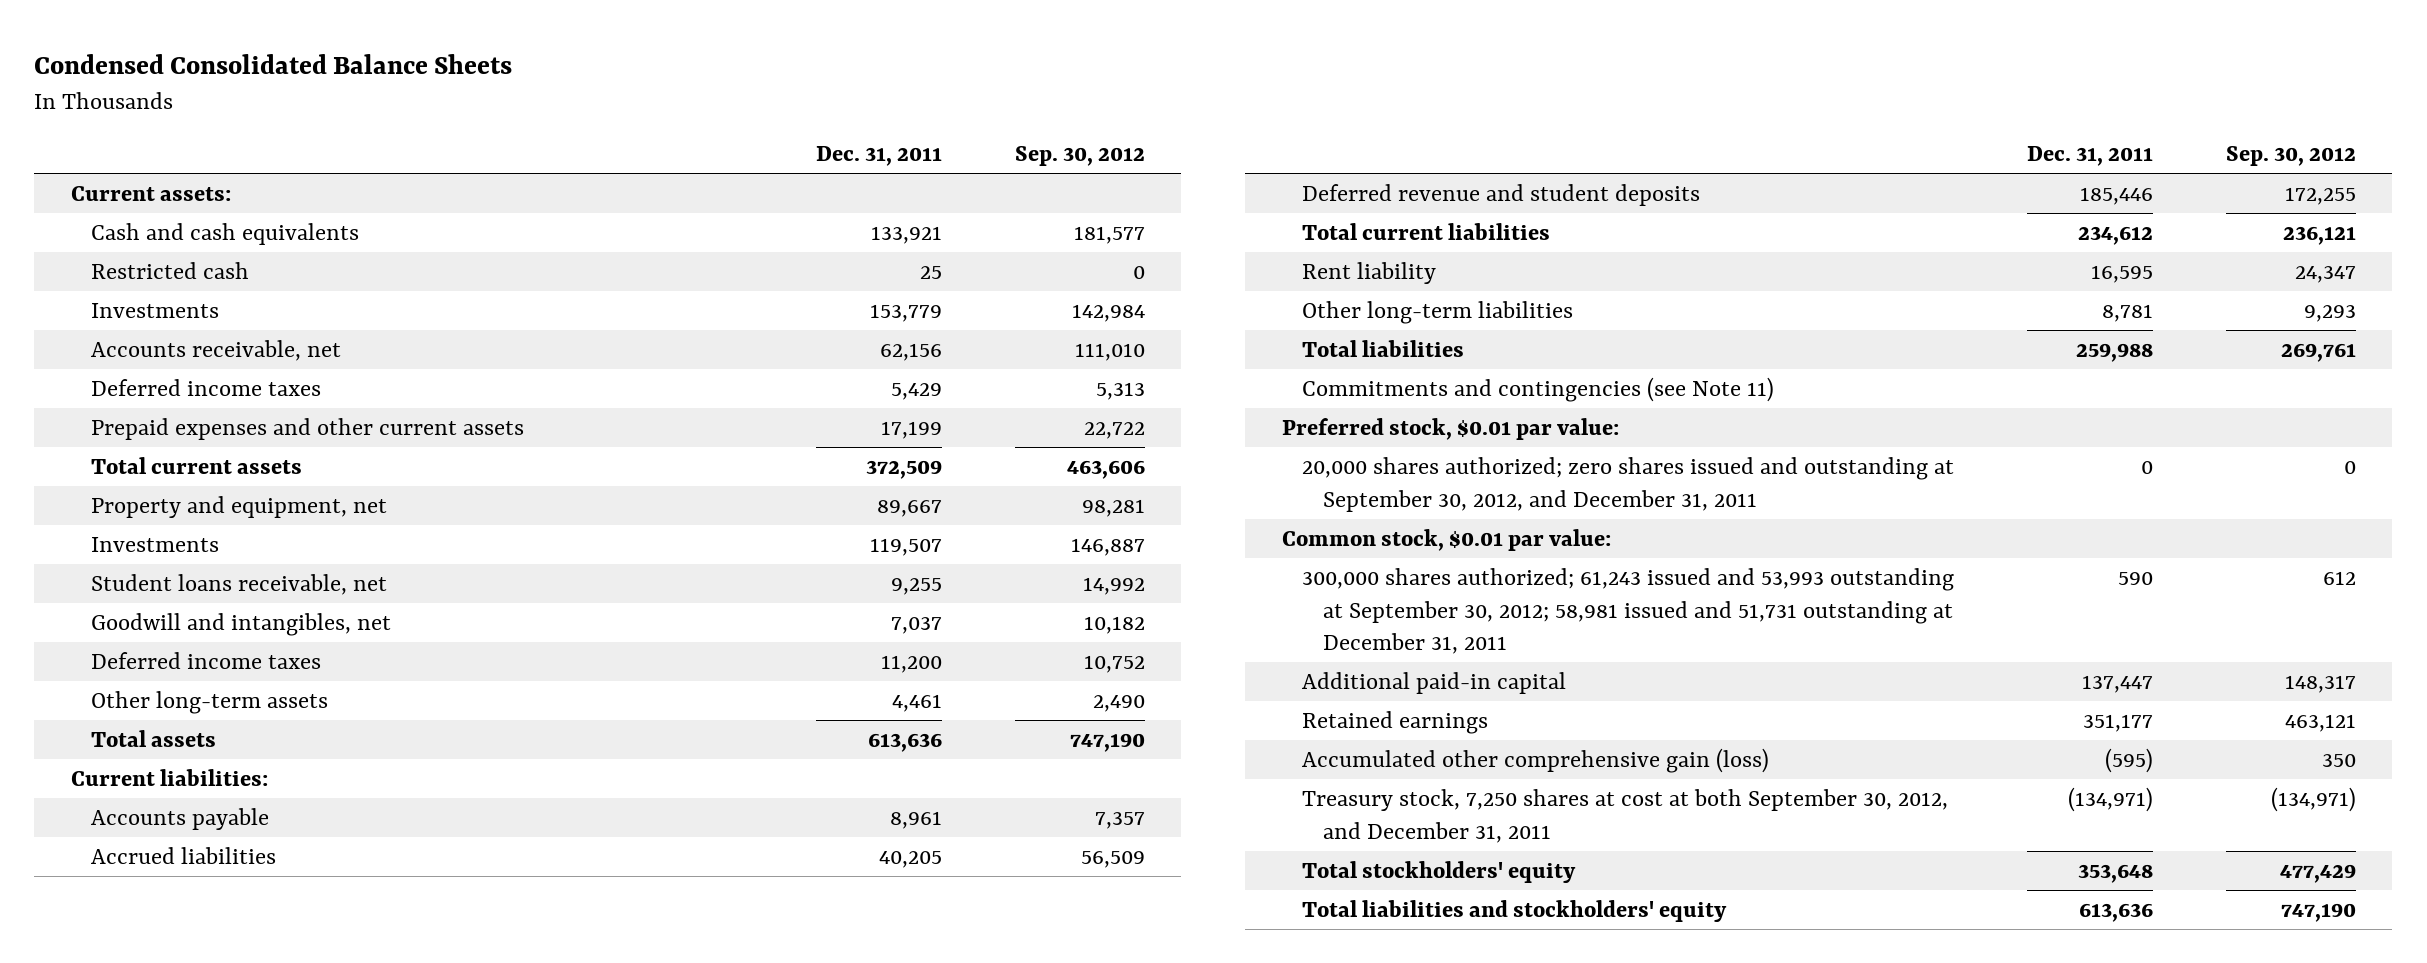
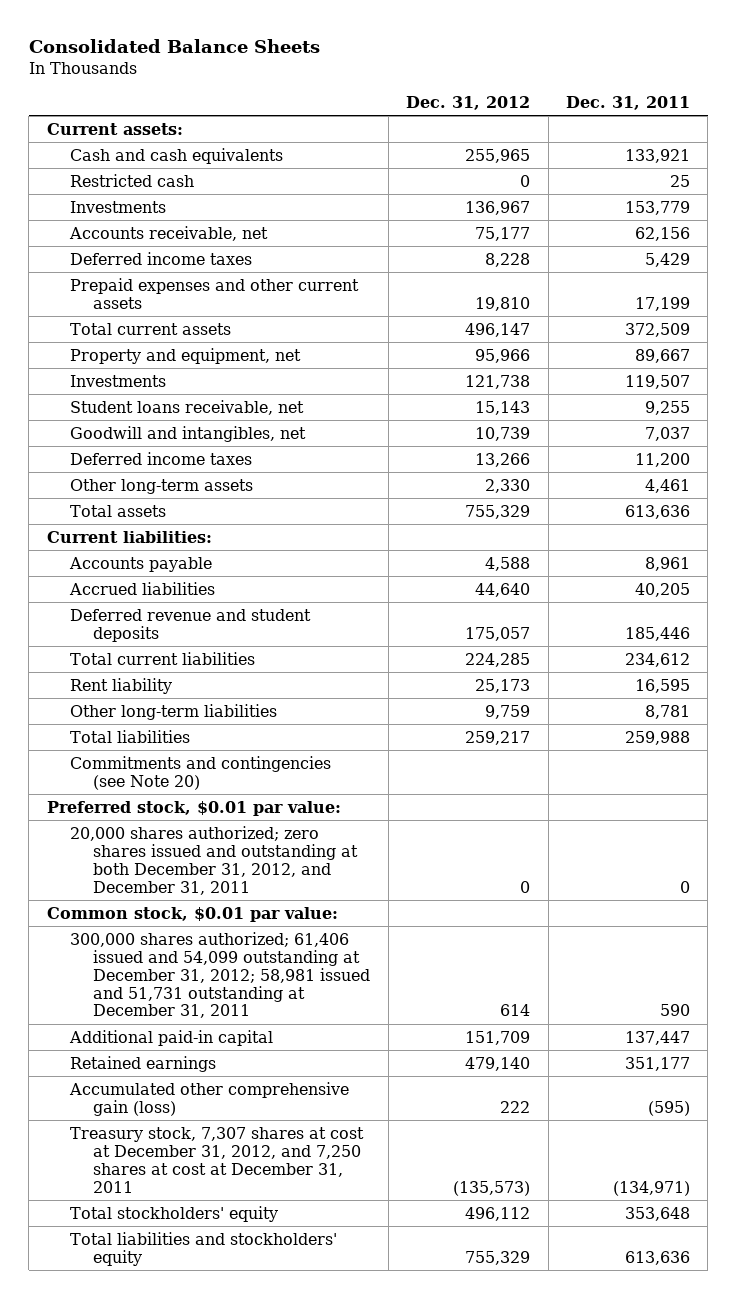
[34,54,513,75] Condensed Consolidated Balance Sheets -> [28,38,320,53] Consolidated Balance Sheets
[1014,146,1145,167] Sep. 30, 2012 -> none
none -> [406,95,531,110] Dec. 31, 2012
[1302,376,1775,402] Commitments and contingencies (see Note 11) -> [70,755,332,790] Commitments and contingencies (see Note 20)
[1302,456,1955,512] 20,000 shares authorized; zero shares issued and outstanding at September 30, 2012, and December 31, 2011 -> [70,825,359,895] 20,000 shares authorized; zero shares issued and outstanding at both December 31, 2012, and December 31, 2011
[1302,567,1955,655] 300,000 shares authorized; 61,243 issued and 53,993 outstanding at September 30, 2012; 58,981 issued and 51,731 outstanding at December 31, 2011 -> [70,931,371,1019] 300,000 shares authorized; 61,406 issued and 54,099 outstanding at December 31, 2012; 58,981 issued and 51,731 outstanding at December 31, 2011
[1302,788,1949,843] Treasury stock, 7,250 shares at cost at both September 30, 2012, and December 31, 2011 -> [70,1126,365,1193] Treasury stock, 7,307 shares at cost at December 31, 2012, and 7,250 shares at cost at December 31, 2011

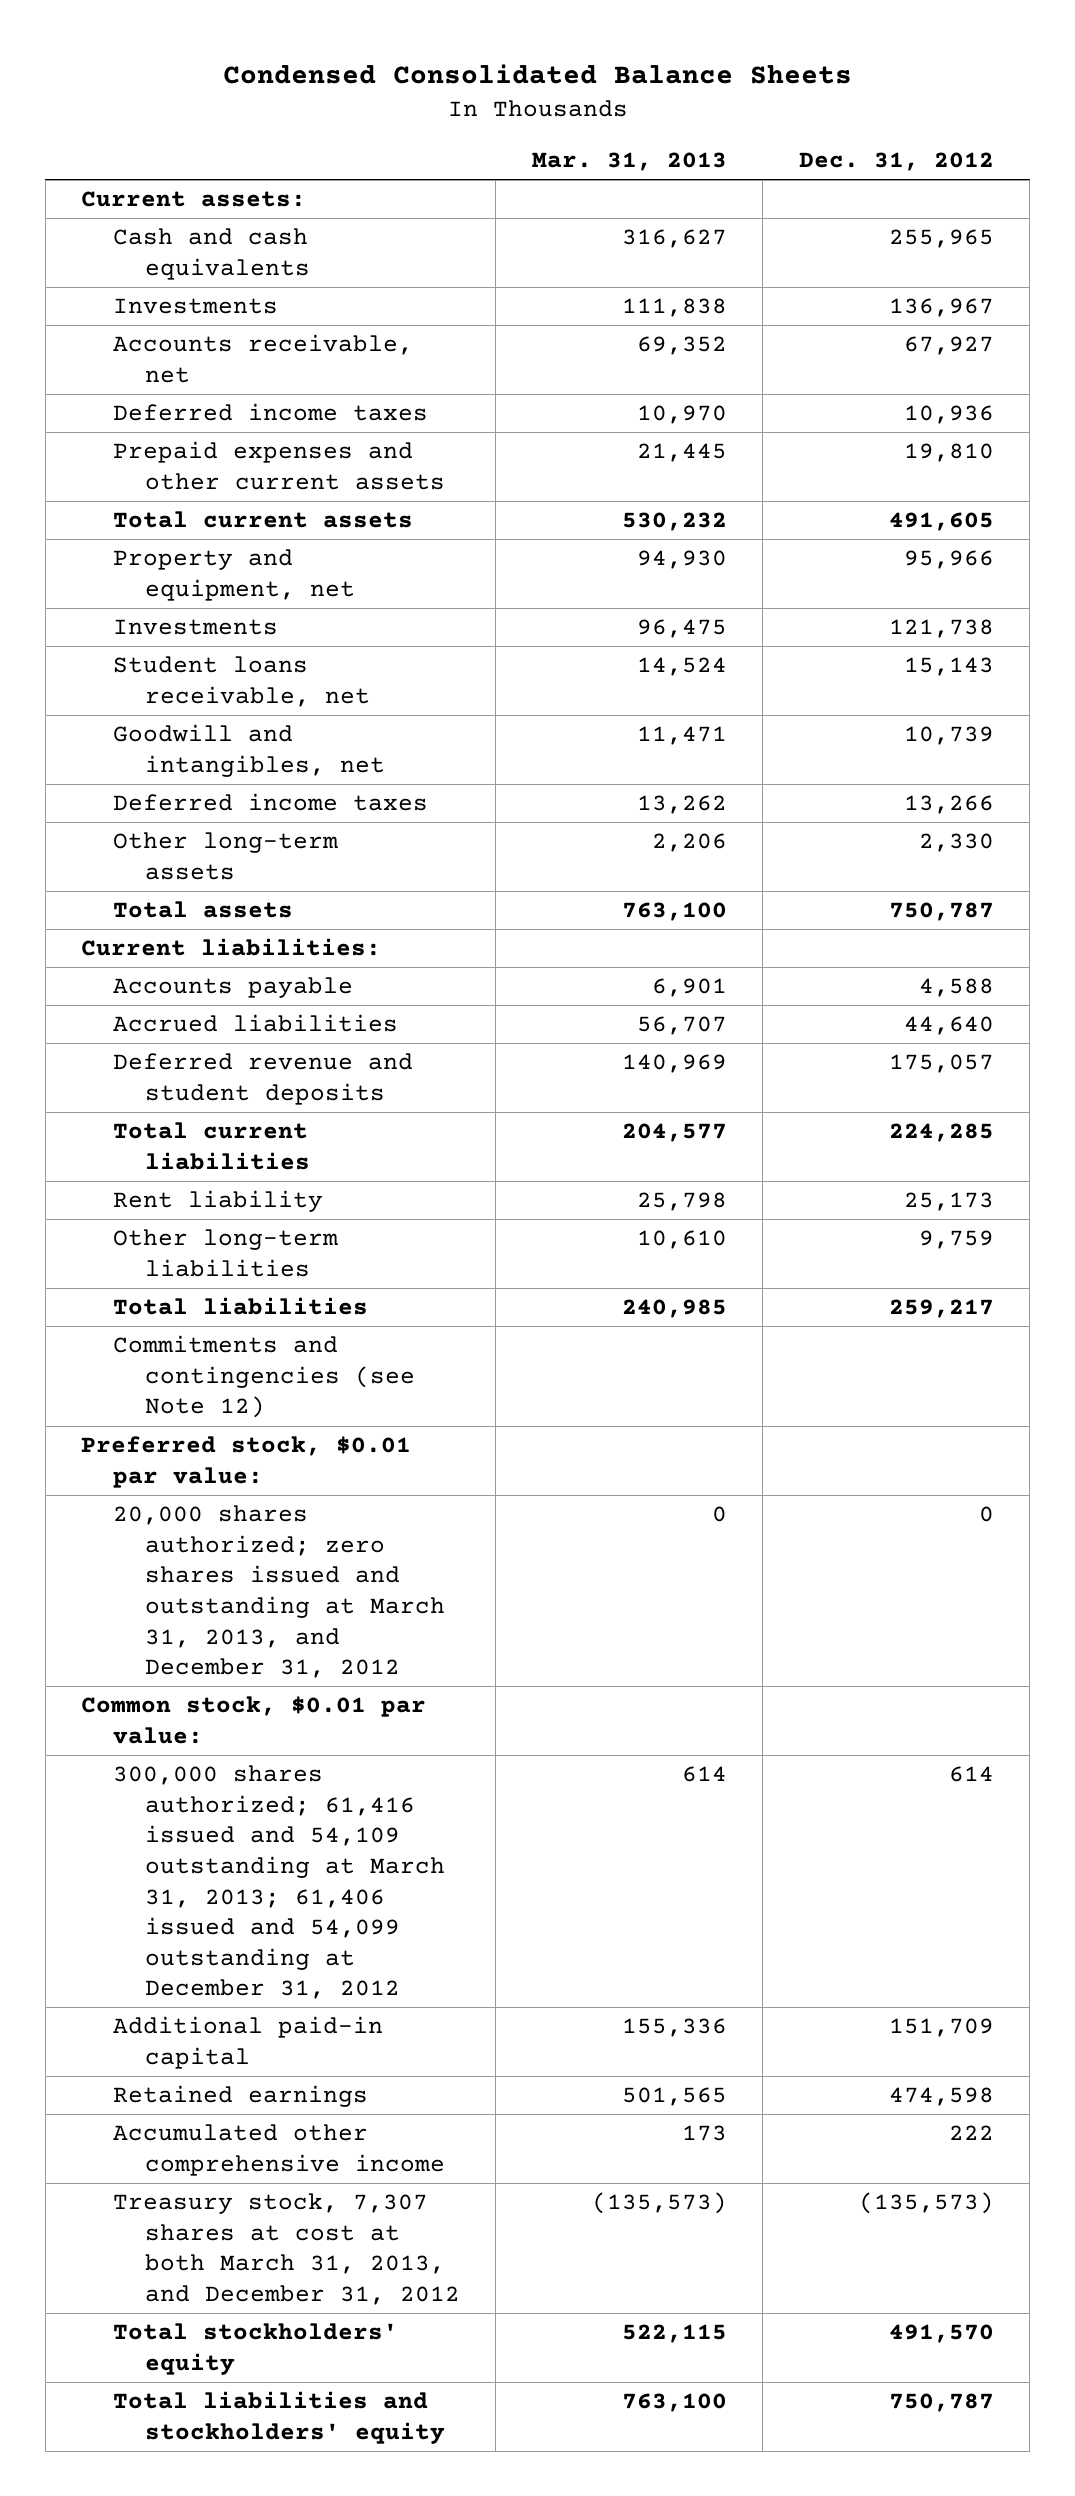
[28,38,320,53] Consolidated Balance Sheets -> [222,64,852,85] Condensed Consolidated Balance Sheets
[566,95,691,110] Dec. 31, 2011 -> none
none -> [531,152,727,172] Mar. 31, 2013
[70,173,195,187] Restricted cash -> none
[475,226,531,241] 75,177 -> [903,336,994,356] 67,927
[485,252,531,267] 8,228 -> [903,405,994,425] 10,936
[465,322,531,337] 496,147 -> [888,512,994,532] 491,605
[465,504,531,519] 755,329 -> [888,902,994,922] 750,787
[70,755,332,790] Commitments and contingencies (see Note 20) -> [113,1335,415,1419] Commitments and contingencies (see Note 12)
[70,825,359,895] 20,000 shares authorized; zero shares issued and outstanding at both December 31, 2012, and December 31, 2011 -> [113,1505,445,1679] 20,000 shares authorized; zero shares issued and outstanding at March 31, 2013, and December 31, 2012
[70,931,371,1019] 300,000 shares authorized; 61,406 issued and 54,099 outstanding at December 31, 2012; 58,981 issued and 51,731 outstanding at December 31, 2011 -> [113,1765,445,2000] 300,000 shares authorized; 61,416 issued and 54,109 outstanding at March 31, 2013; 61,406 issued and 54,099 outstanding at December 31, 2012
[465,1056,531,1071] 479,140 -> [888,2087,994,2107] 474,598
[69,1081,350,1116] Accumulated other comprehensive gain (loss) -> [113,2124,445,2176] Accumulated other comprehensive income
[70,1126,365,1193] Treasury stock, 7,307 shares at cost at December 31, 2012, and 7,250 shares at cost at December 31, 2011 -> [113,2193,460,2305] Treasury stock, 7,307 shares at cost at both March 31, 2013, and December 31, 2012
[465,1206,531,1221] 496,112 -> [888,2324,994,2344] 491,570
[465,1250,531,1265] 755,329 -> [888,2393,994,2413] 750,787

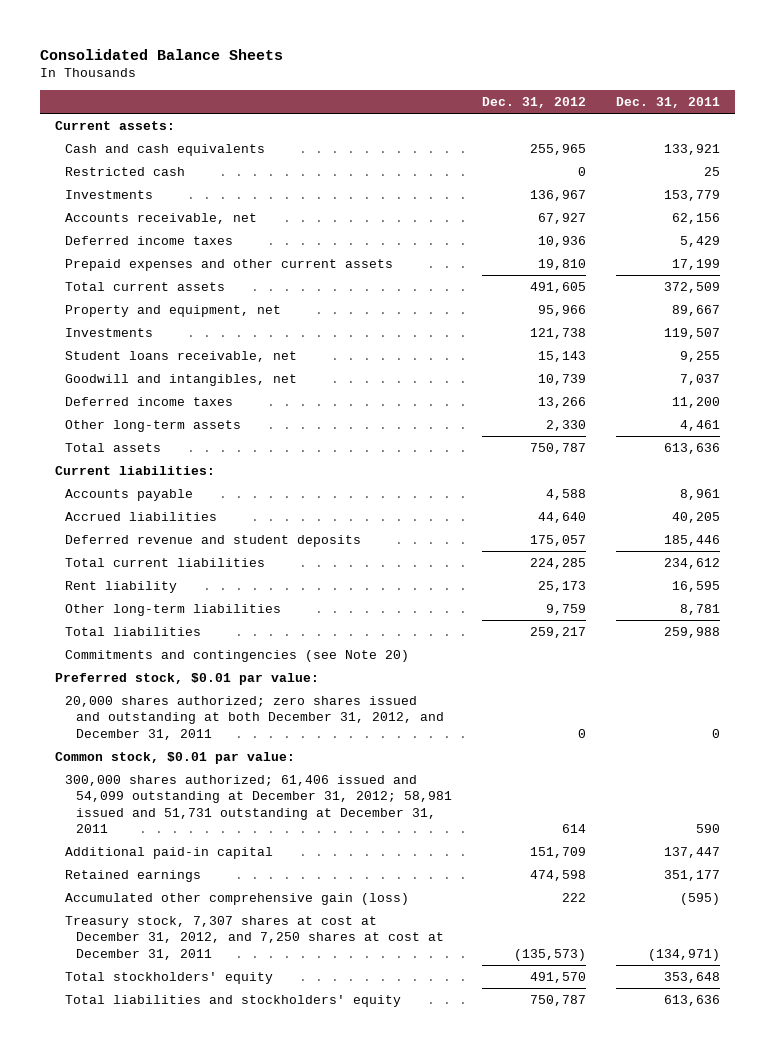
[222,64,852,85] Condensed Consolidated Balance Sheets -> [39,48,283,60] Consolidated Balance Sheets
[531,152,727,172] Mar. 31, 2013 -> none
none -> [616,97,721,109] Dec. 31, 2011
none -> [65,166,186,176] Restricted cash
[113,1335,415,1419] Commitments and contingencies (see Note 12) -> [65,649,410,662] Commitments and contingencies (see Note 20)
[113,1505,445,1679] 20,000 shares authorized; zero shares issued and outstanding at March 31, 2013, and December 31, 2012 -> [65,695,445,740] 20,000 shares authorized; zero shares issued and outstanding at both December 31, 2012, and December 31, 2011
[113,1765,445,2000] 300,000 shares authorized; 61,416 issued and 54,109 outstanding at March 31, 2013; 61,406 issued and 54,099 outstanding at December 31, 2012 -> [65,774,453,833] 300,000 shares authorized; 61,406 issued and 54,099 outstanding at December 31, 2012; 58,981 issued and 51,731 outstanding at December 31, 2011
[113,2124,445,2176] Accumulated other comprehensive income -> [65,892,410,905] Accumulated other comprehensive gain (loss)
[113,2193,460,2305] Treasury stock, 7,307 shares at cost at both March 31, 2013, and December 31, 2012 -> [65,915,445,960] Treasury stock, 7,307 shares at cost at December 31, 2012, and 7,250 shares at cost at December 31, 2011

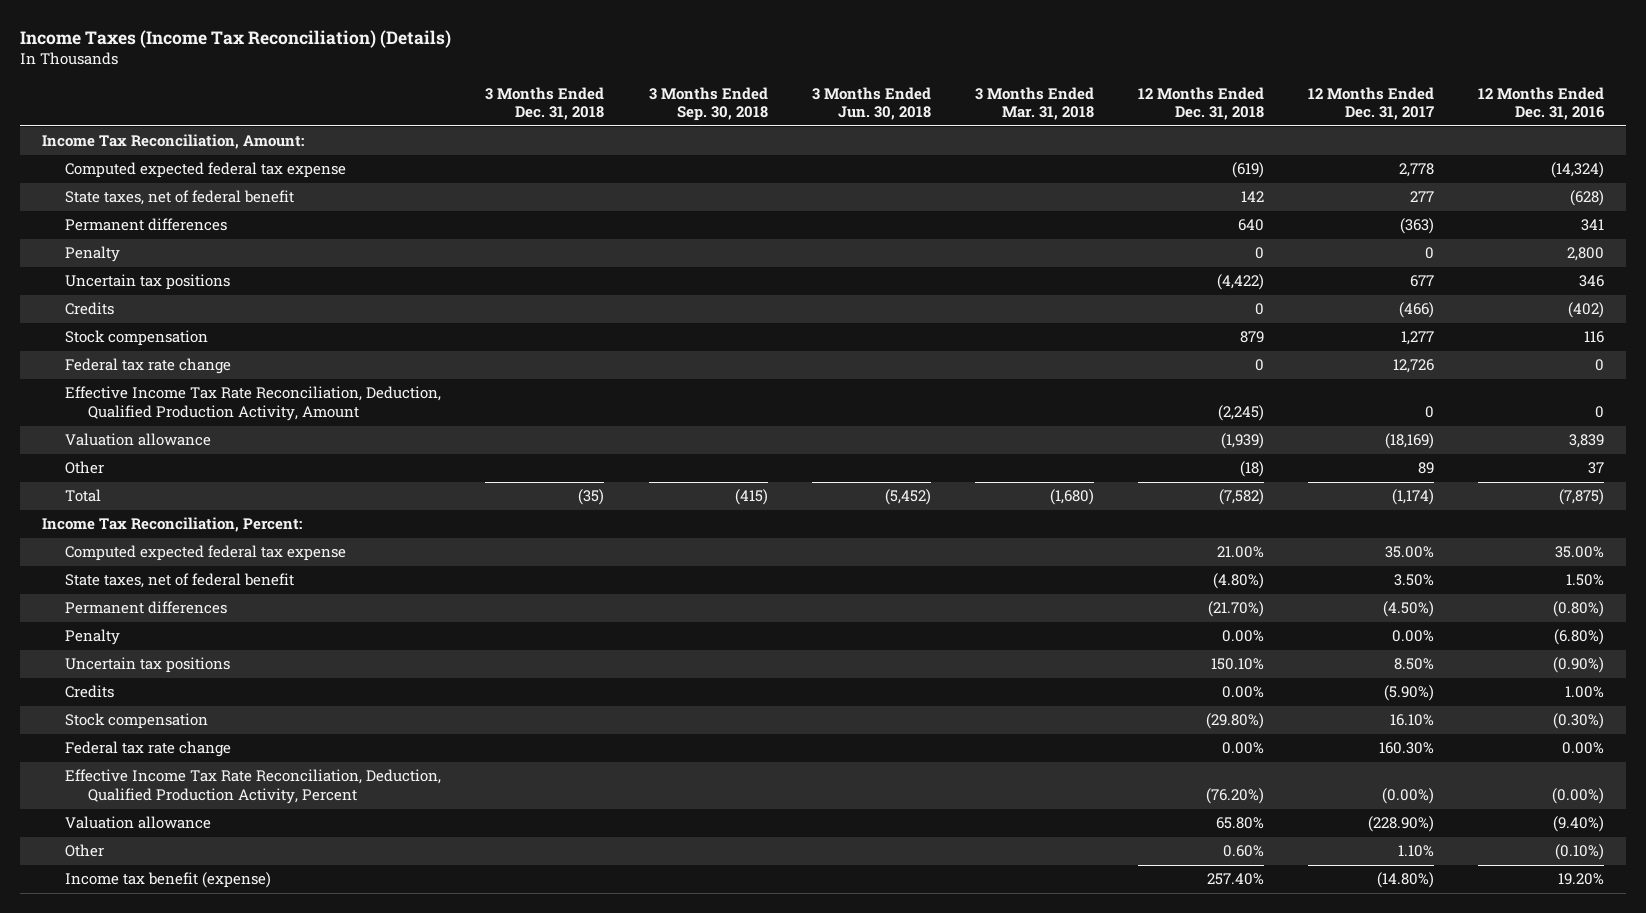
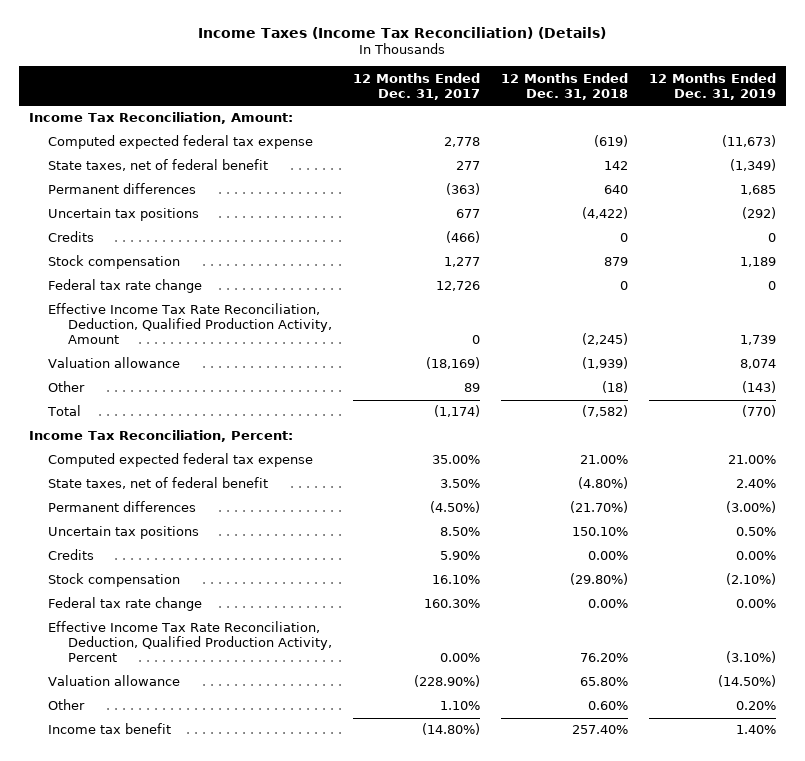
[485,86,605,121] 3 Months Ended Dec. 31, 2018 -> none
[648,86,768,122] 3 Months Ended Sep. 30, 2018 -> none
[811,86,931,121] 3 Months Ended Jun. 30, 2018 -> none
[974,86,1094,121] 3 Months Ended Mar. 31, 2018 -> none
[1478,86,1606,121] 12 Months Ended Dec. 31, 2016 -> none
none -> [648,72,776,100] 12 Months Ended Dec. 31, 2019
[65,246,121,263] Penalty -> none
[65,629,121,646] Penalty -> none
[1384,685,1435,702] (5.90%) -> [439,551,480,561] 5.90%
[1205,788,1264,805] (76.20%) -> [579,653,628,663] 76.20%
[1382,788,1435,805] (0.00%) -> [439,653,480,663] 0.00%
[65,872,272,889] Income tax benefit (expense) -> [48,723,172,735] Income tax benefit

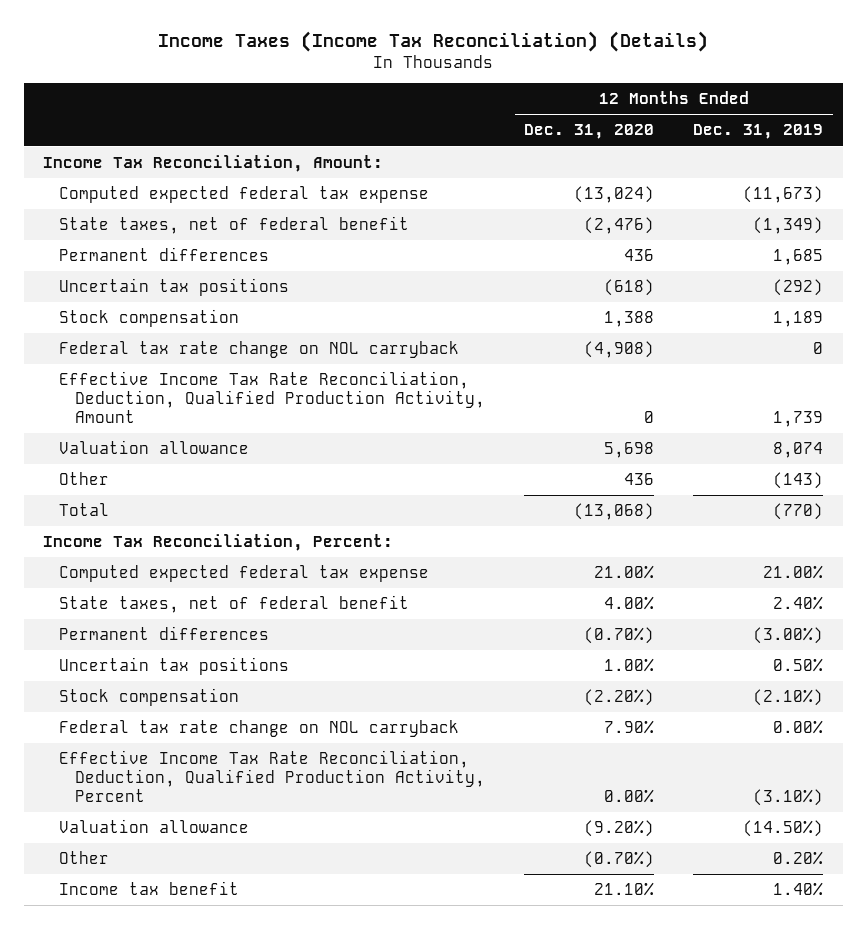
[352,72,480,100] 12 Months Ended Dec. 31, 2017 -> none
[500,72,628,100] 12 Months Ended Dec. 31, 2018 -> none
none -> [524,124,655,140] Dec. 31, 2020
[48,231,95,243] Credits -> none
[48,279,203,294] Federal tax rate change -> [59,340,460,358] Federal tax rate change on NOL carryback
[48,549,95,561] Credits -> none
[48,597,203,612] Federal tax rate change -> [59,719,460,737] Federal tax rate change on NOL carryback

